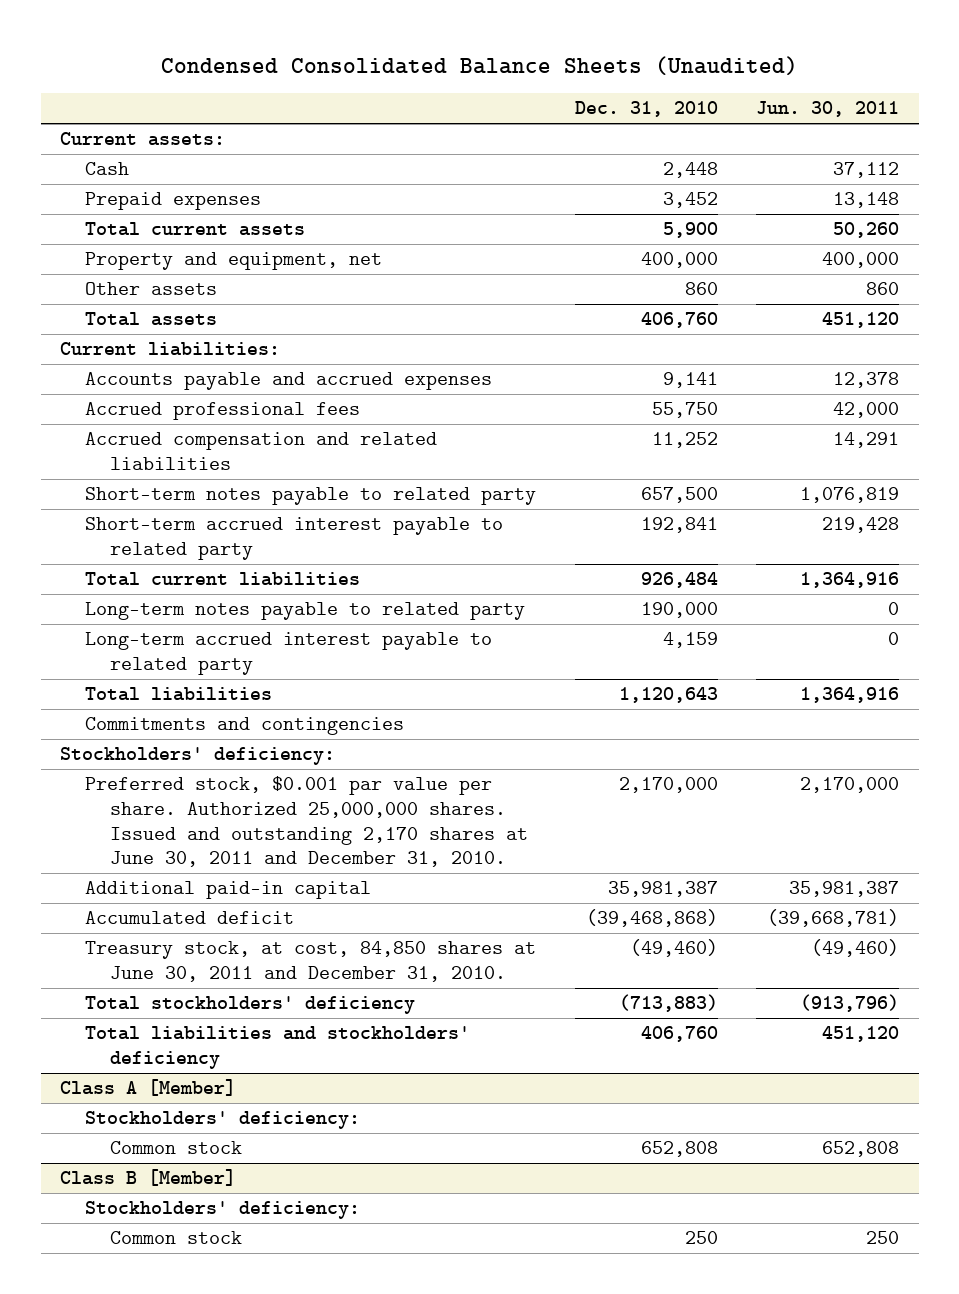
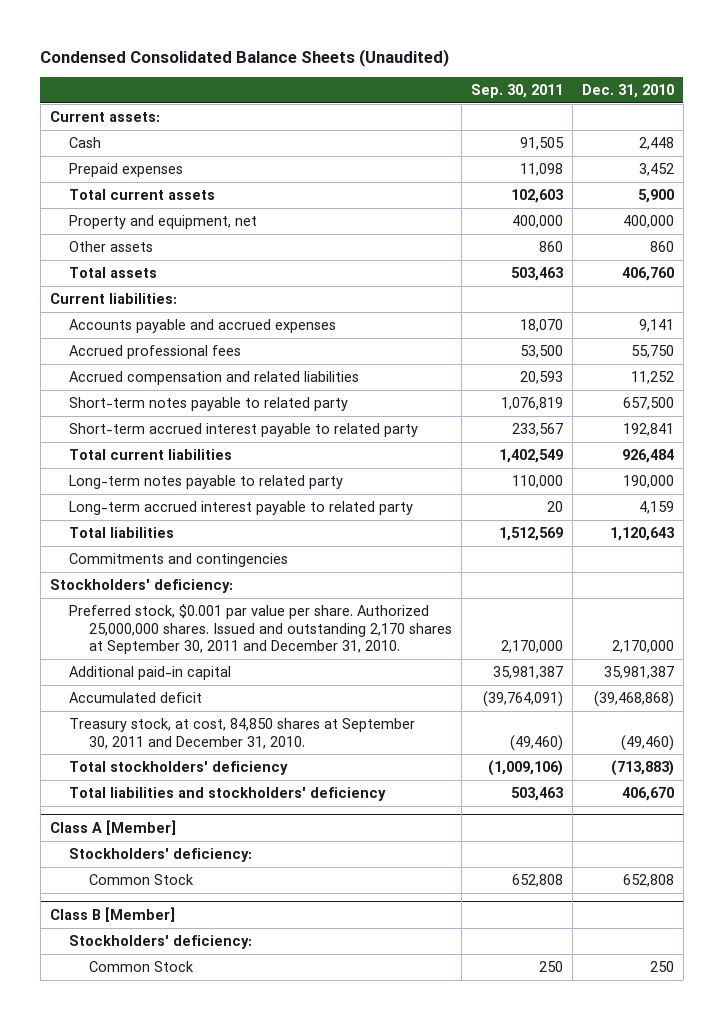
[756,101,900,118] Jun. 30, 2011 -> none
none -> [470,84,563,99] Sep. 30, 2011
[85,776,529,868] Preferred stock, $0.001 par value per share. Authorized 25,000,000 shares. Issued and outstanding 2,170 shares at June 30, 2011 and December 31, 2010. -> [69,603,452,655] Preferred stock, $0.001 par value per share. Authorized 25,000,000 shares. Issued and outstanding 2,170 shares at September 30, 2011 and December 31, 2010.
[85,941,537,982] Treasury stock, at cost, 84,850 shares at June 30, 2011 and December 31, 2010. -> [69,717,416,749] Treasury stock, at cost, 84,850 shares at September 30, 2011 and December 31, 2010.
[640,1026,718,1043] 406,760 -> [621,786,674,801] 406,670
[110,1141,243,1155] Common stock -> [88,873,194,885] Common Stock
[110,1231,243,1245] Common stock -> [88,960,194,972] Common Stock

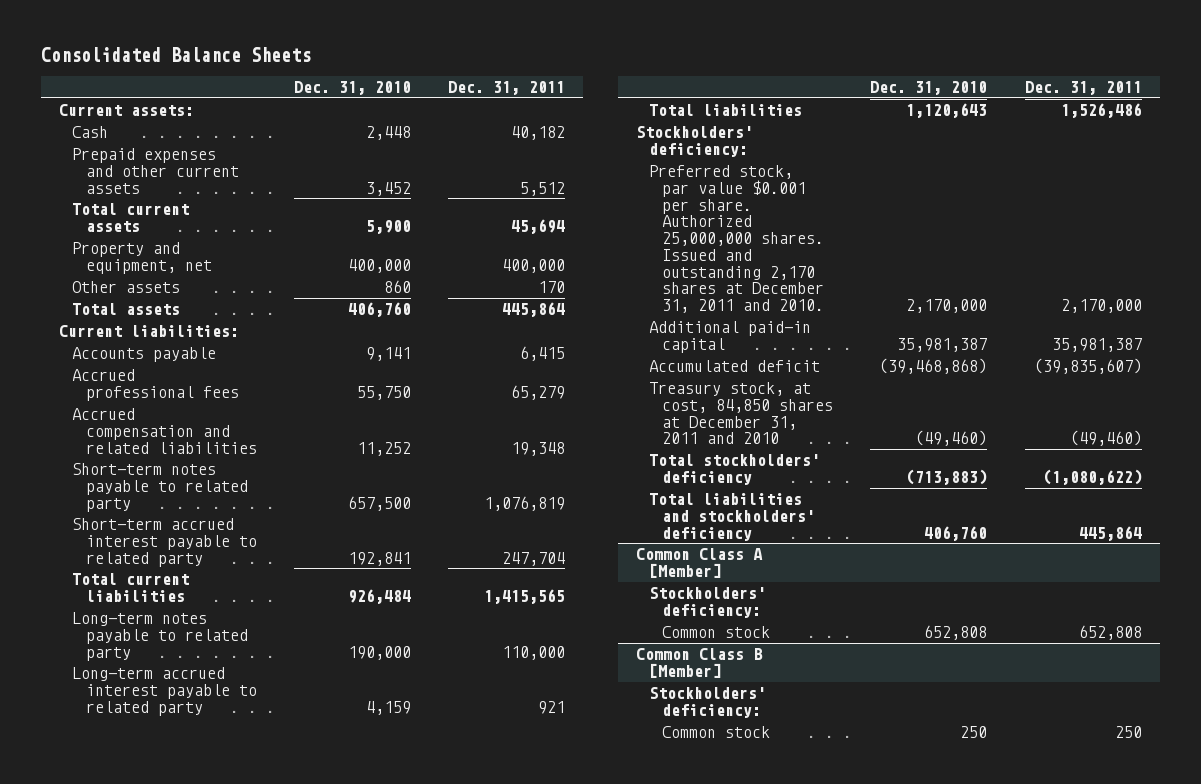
[40,48,450,67] Condensed Consolidated Balance Sheets (Unaudited) -> [40,46,311,62] Consolidated Balance Sheets
[470,84,563,99] Sep. 30, 2011 -> none
none -> [447,80,565,95] Dec. 31, 2011
[69,162,184,177] Prepaid expenses -> [72,148,239,194] Prepaid expenses and other current assets
[69,318,337,333] Accounts payable and accrued expenses -> [72,347,217,363] Accounts payable
[69,552,289,567] Commitments and contingencies -> none
[69,603,452,655] Preferred stock, $0.001 par value per share. Authorized 25,000,000 shares. Issued and outstanding 2,170 shares at September 30, 2011 and December 31, 2010. -> [649,165,825,314] Preferred stock, par value $0.001 per share. Authorized 25,000,000 shares. Issued and outstanding 2,170 shares at December 31, 2011 and 2010.
[69,717,416,749] Treasury stock, at cost, 84,850 shares at September 30, 2011 and December 31, 2010. -> [649,382,834,445] Treasury stock, at cost, 84,850 shares at December 31, 2011 and 2010
[621,786,674,801] 406,670 -> [924,525,988,541] 406,760
[49,819,176,835] Class A [Member] -> [636,548,764,578] Common Class A [Member]
[88,873,194,885] Common Stock -> [662,626,771,639] Common stock
[49,906,175,922] Class B [Member] -> [636,648,764,678] Common Class B [Member]
[88,960,194,972] Common Stock -> [662,726,771,739] Common stock

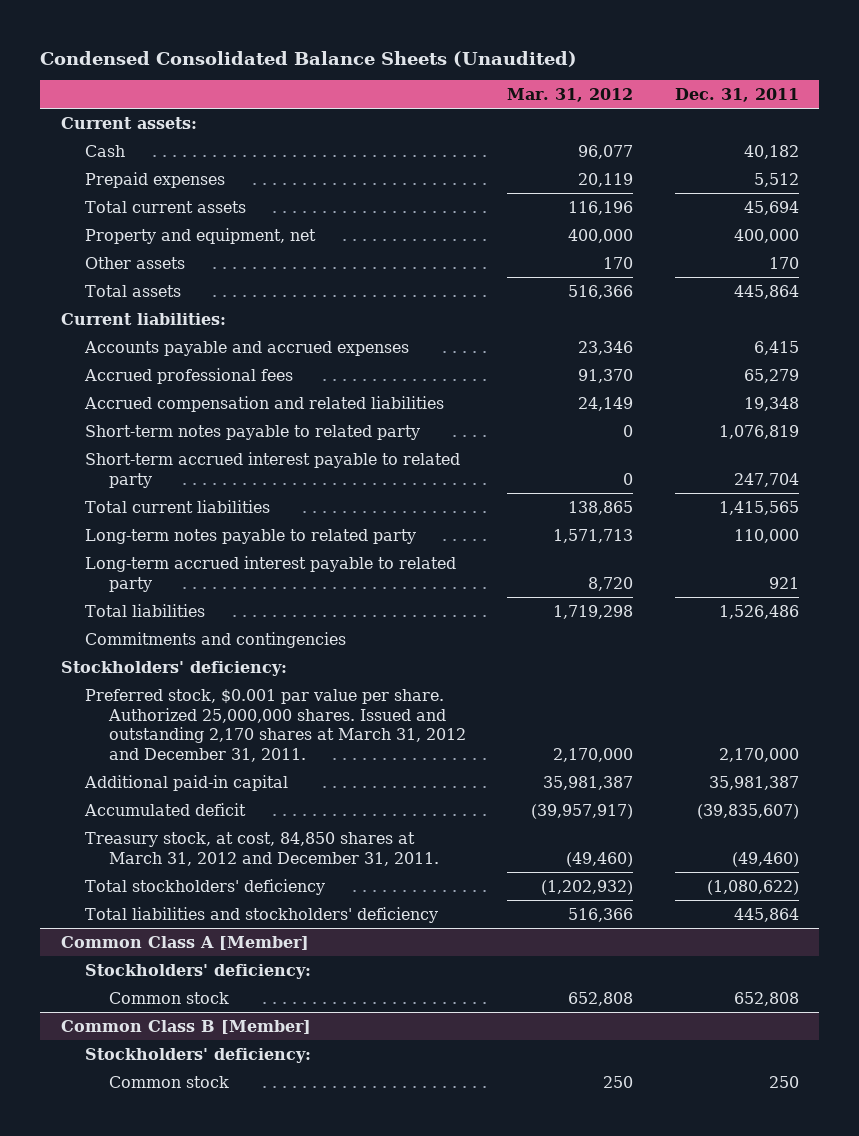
[40,46,311,62] Consolidated Balance Sheets -> [40,50,578,67] Condensed Consolidated Balance Sheets (Unaudited)
[293,80,411,95] Dec. 31, 2010 -> none
none -> [507,87,634,102] Mar. 31, 2012
[72,148,239,194] Prepaid expenses and other current assets -> [84,171,225,188] Prepaid expenses
[72,347,217,363] Accounts payable -> [83,340,409,356] Accounts payable and accrued expenses
none -> [84,631,346,648] Commitments and contingencies
[649,165,825,314] Preferred stock, par value $0.001 per share. Authorized 25,000,000 shares. Issued and outstanding 2,170 shares at December 31, 2011 and 2010. -> [84,688,466,763] Preferred stock, $0.001 par value per share. Authorized 25,000,000 shares. Issued and outstanding 2,170 shares at March 31, 2012 and December 31, 2011.
[649,382,834,445] Treasury stock, at cost, 84,850 shares at December 31, 2011 and 2010 -> [84,831,439,866] Treasury stock, at cost, 84,850 shares at March 31, 2012 and December 31, 2011.

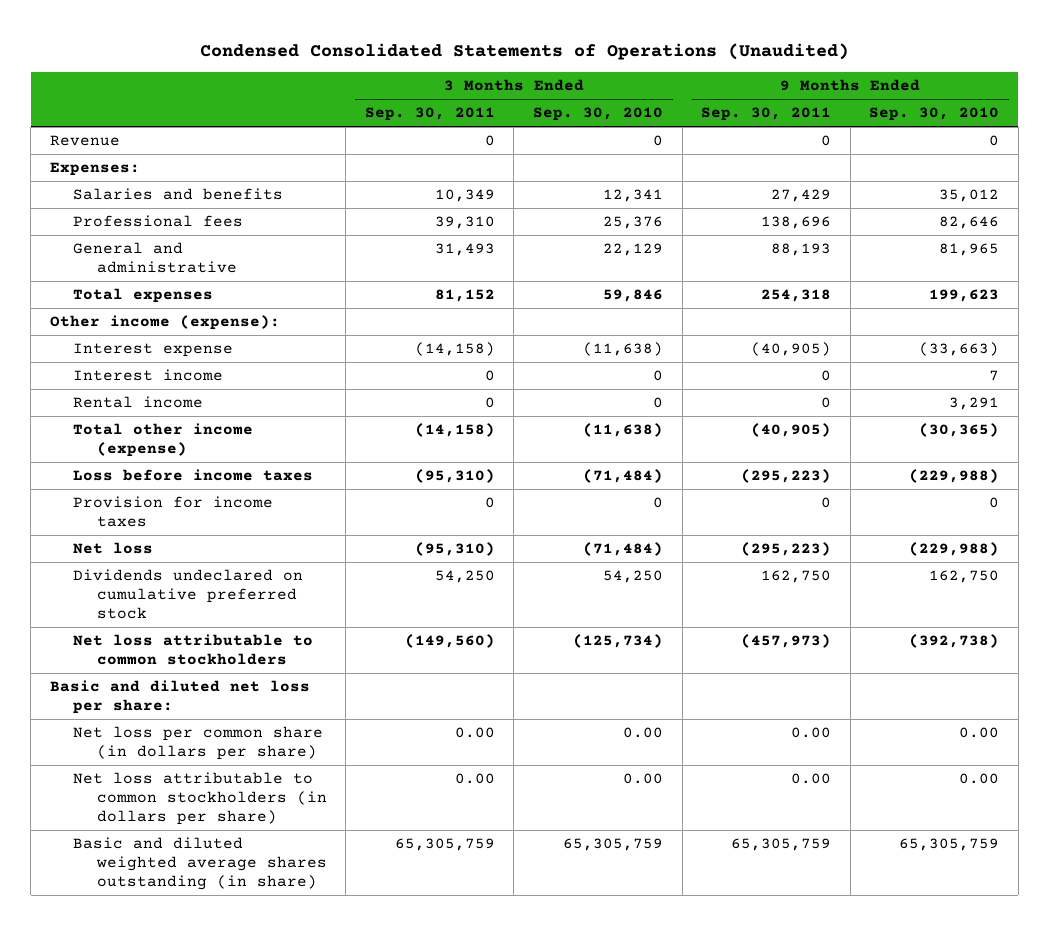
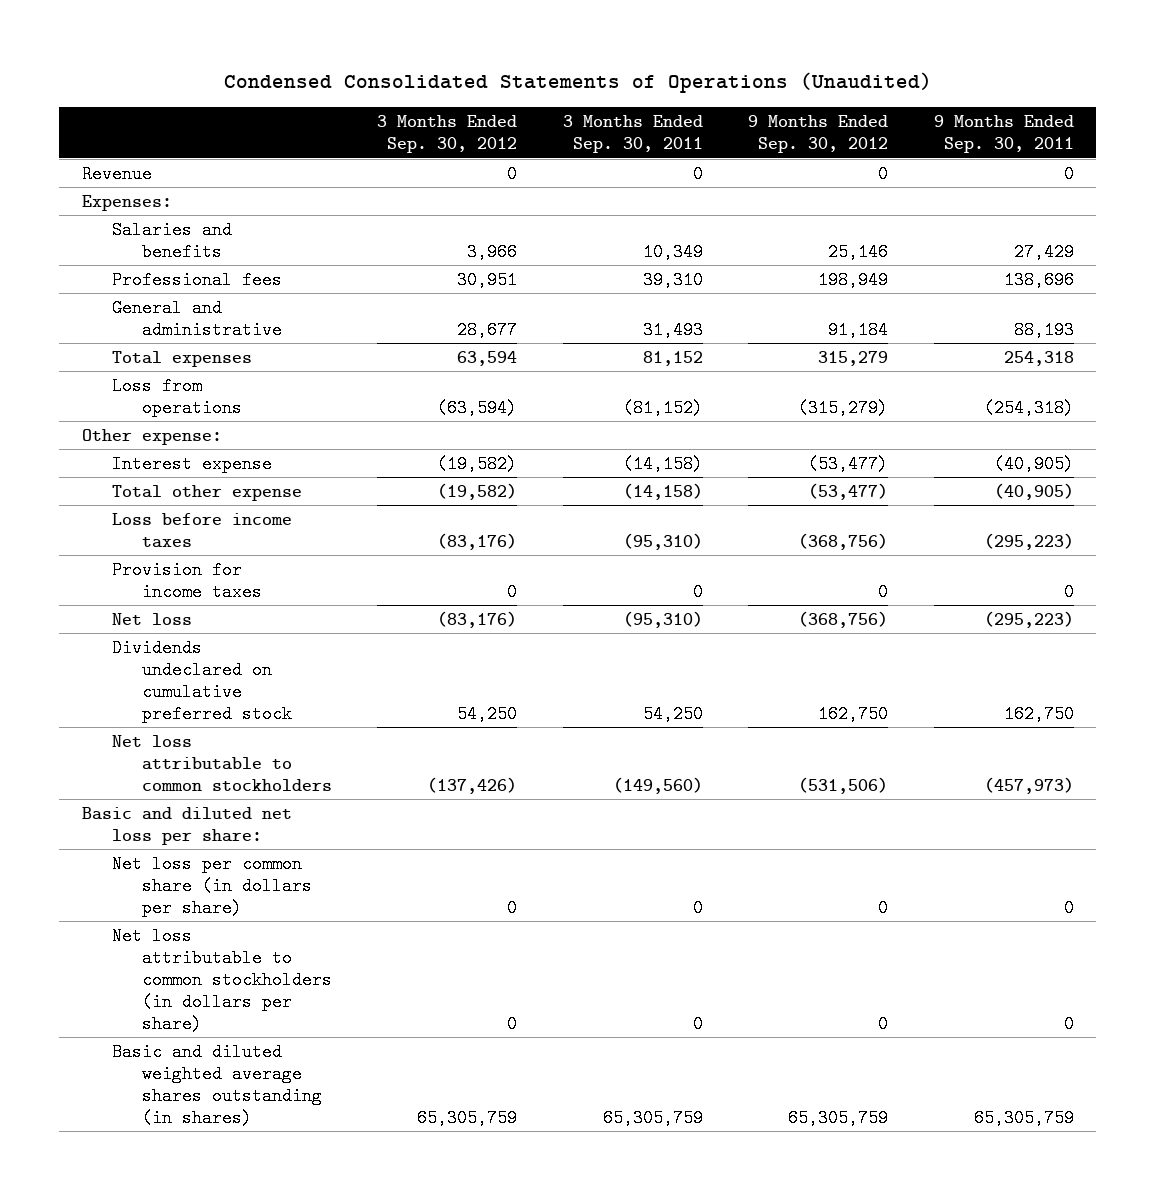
[533,107,664,122] Sep. 30, 2010 -> none
[869,107,1000,122] Sep. 30, 2010 -> none
none -> [377,115,518,154] 3 Months Ended Sep. 30, 2012
none -> [748,115,889,154] 9 Months Ended Sep. 30, 2012
none -> [111,376,243,417] Loss from operations
[49,315,280,331] Other income (expense): -> [81,428,222,445] Other expense:
[73,369,224,382] Interest income -> none
[73,396,204,409] Rental income -> none
[73,423,254,458] Total other income (expense) -> [111,484,302,501] Total other expense
[454,727,495,739] 0.00 -> [692,898,703,917] 0
[791,727,832,739] 0.00 -> [1063,898,1074,917] 0
[454,773,495,785] 0.00 -> [692,1014,703,1033] 0
[791,773,832,785] 0.00 -> [1063,1014,1074,1033] 0
[73,837,327,891] Basic and diluted weighted average shares outstanding (in share) -> [111,1042,323,1127] Basic and diluted weighted average shares outstanding (in shares)

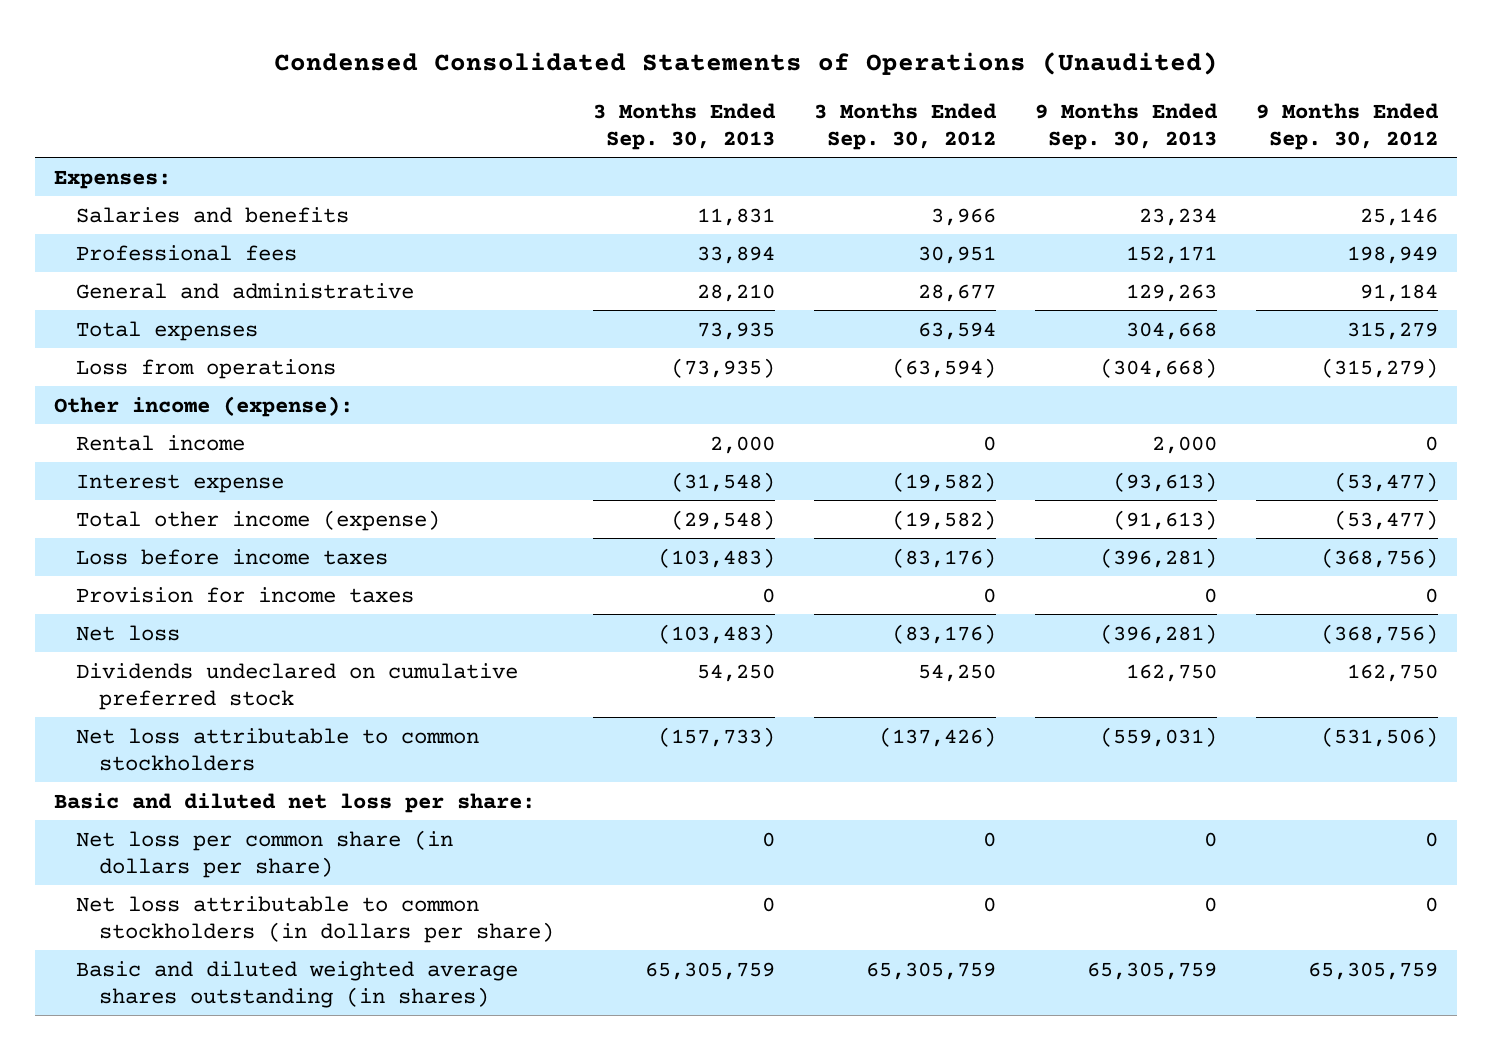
[562,115,703,154] 3 Months Ended Sep. 30, 2011 -> none
[933,115,1074,154] 9 Months Ended Sep. 30, 2011 -> none
none -> [592,102,776,150] 3 Months Ended Sep. 30, 2013
none -> [1034,102,1218,150] 9 Months Ended Sep. 30, 2013
[81,164,152,183] Revenue -> none
[81,428,222,445] Other expense: -> [54,395,354,417] Other income (expense):
none -> [76,434,246,451] Rental income
[111,484,302,501] Total other expense -> [76,509,441,531] Total other income (expense)

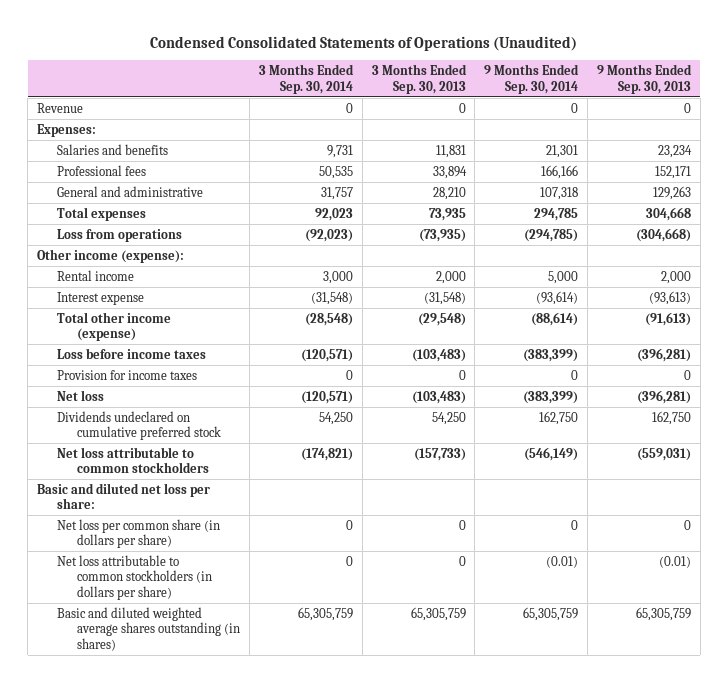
[813,102,997,150] 3 Months Ended Sep. 30, 2012 -> none
[1255,102,1439,150] 9 Months Ended Sep. 30, 2012 -> none
none -> [258,64,354,94] 3 Months Ended Sep. 30, 2014
none -> [484,64,580,94] 9 Months Ended Sep. 30, 2014
none -> [37,102,84,113] Revenue
[1203,896,1217,912] 0 -> [658,555,691,568] (0.01)

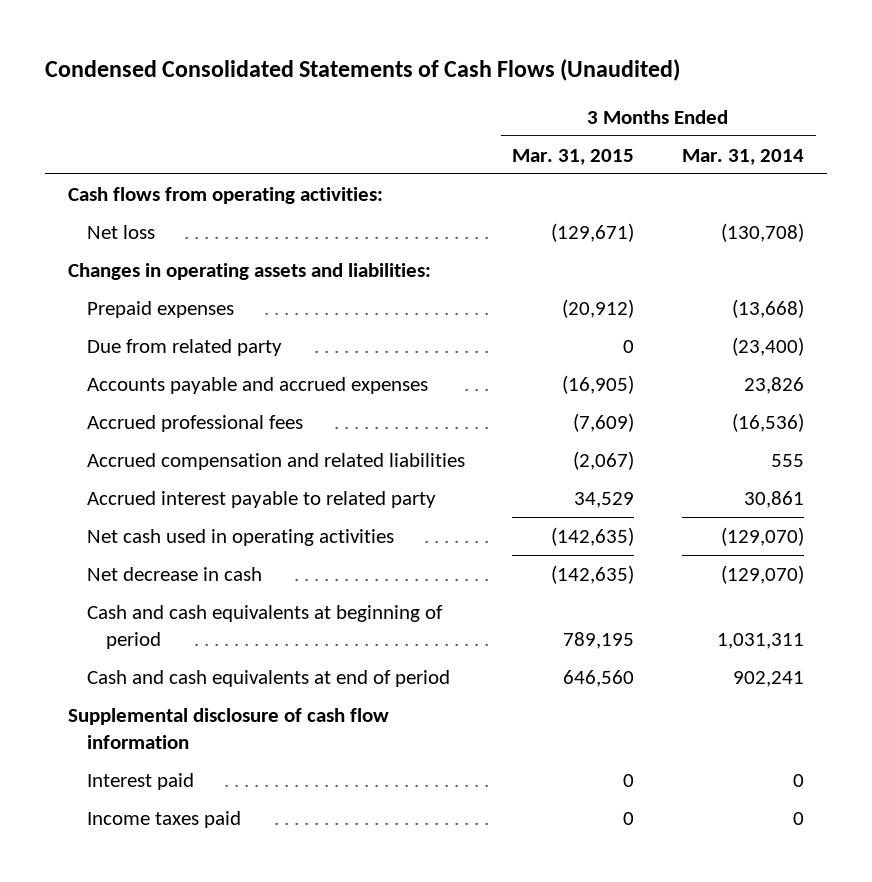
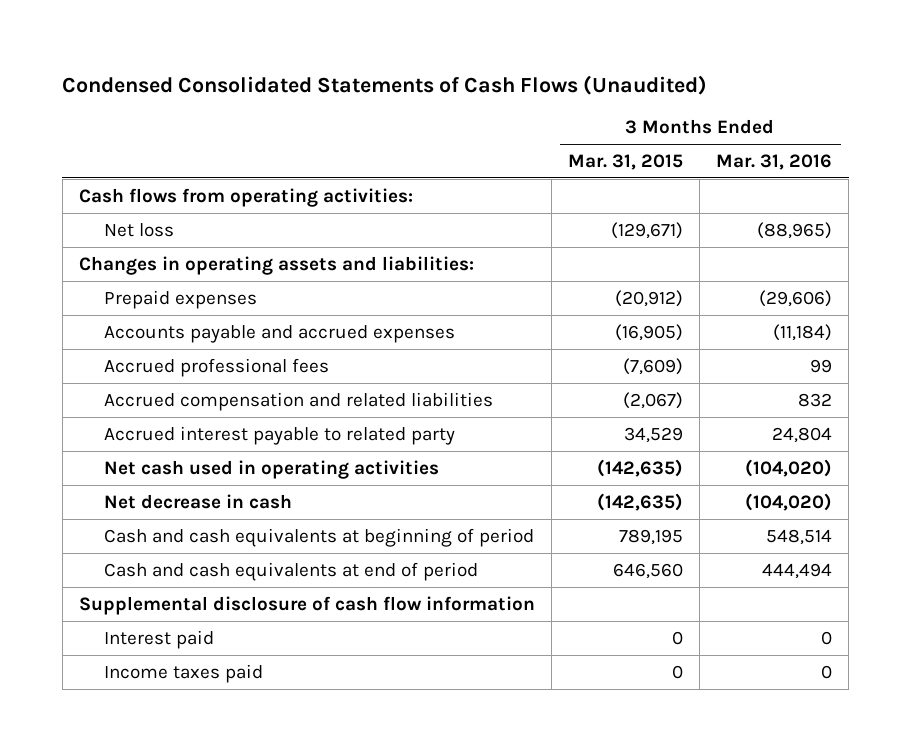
[681,148,804,165] Mar. 31, 2014 -> none
none -> [716,154,833,171] Mar. 31, 2016
[87,338,283,356] Due from related party -> none

